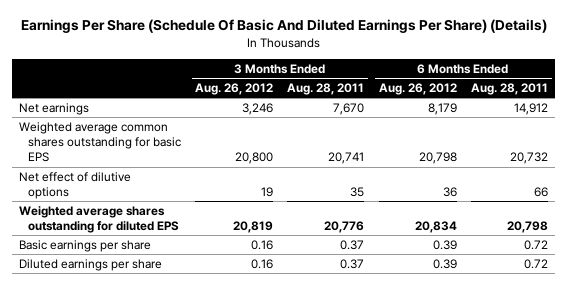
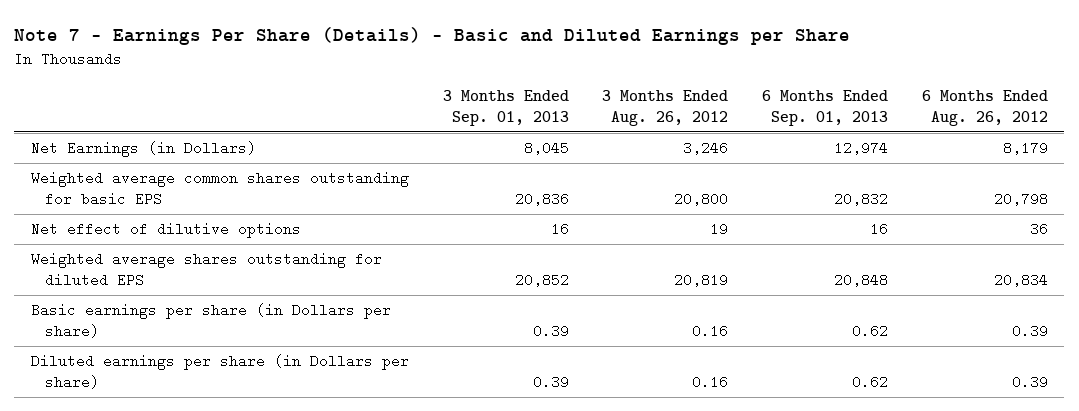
[20,19,547,34] Earnings Per Share (Schedule Of Basic And Diluted Earnings Per Share) (Details) -> [14,26,851,45] Note 7 - Earnings Per Share (Details) - Basic and Diluted Earnings per Share
[287,82,365,95] Aug. 28, 2011 -> none
[471,82,549,95] Aug. 28, 2011 -> none
none -> [442,89,569,126] 3 Months Ended Sep. 01, 2013
none -> [761,89,888,126] 6 Months Ended Sep. 01, 2013
[18,102,89,115] Net earnings -> [31,140,257,157] Net Earnings (in Dollars)
[18,239,151,252] Basic earnings per share -> [31,302,392,339] Basic earnings per share (in Dollars per share)
[18,258,162,271] Diluted earnings per share -> [31,353,410,390] Diluted earnings per share (in Dollars per share)

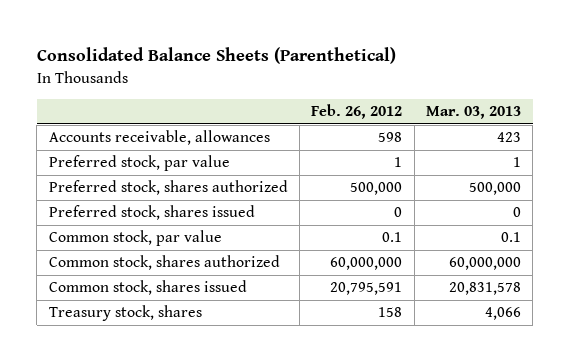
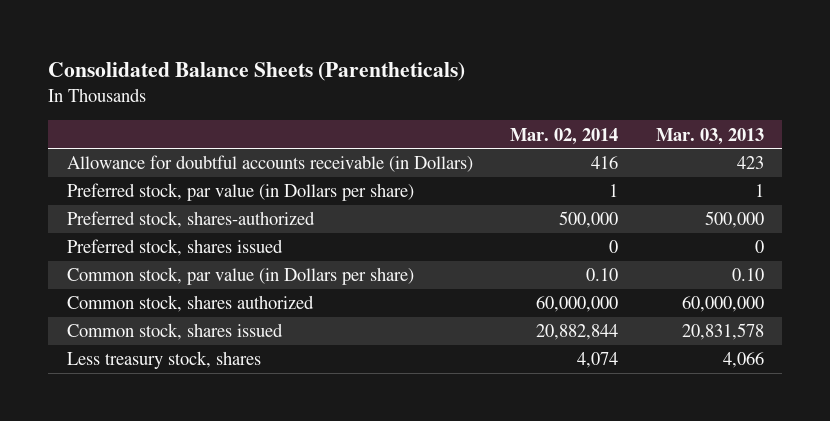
[36,47,396,65] Consolidated Balance Sheets (Parenthetical) -> [48,61,466,81] Consolidated Balance Sheets (Parentheticals)
[311,104,403,120] Feb. 26, 2012 -> none
none -> [510,127,619,145] Mar. 02, 2014
[48,130,270,146] Accounts receivable, allowances -> [66,155,473,173] Allowance for doubtful accounts receivable (in Dollars)
[48,155,230,172] Preferred stock, par value -> [66,183,414,202] Preferred stock, par value (in Dollars per share)
[48,180,288,196] Preferred stock, shares authorized -> [66,211,315,229] Preferred stock, shares-authorized
[48,230,222,247] Common stock, par value -> [66,267,414,286] Common stock, par value (in Dollars per share)
[501,232,522,243] 0.1 -> [731,268,764,282] 0.10
[48,305,202,322] Treasury stock, shares -> [66,351,261,370] Less treasury stock, shares

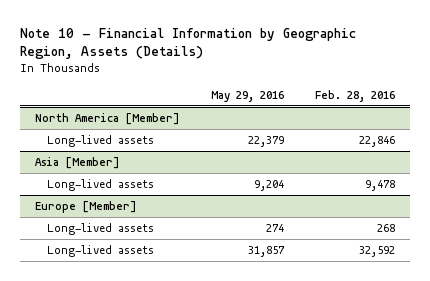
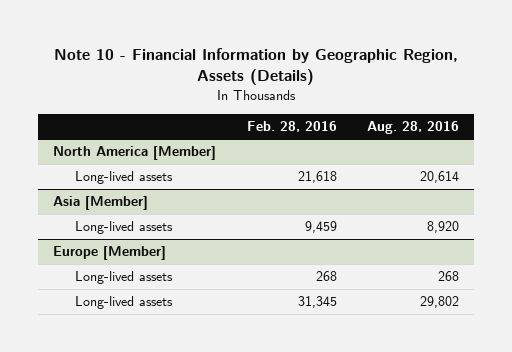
[211,90,285,102] May 29, 2016 -> none
none -> [367,120,460,134] Aug. 28, 2016
[358,136,395,148] 22,846 -> [297,171,337,184] 21,618
[364,180,395,192] 9,478 -> [304,221,337,234] 9,459
[358,246,395,258] 32,592 -> [297,296,337,309] 31,345

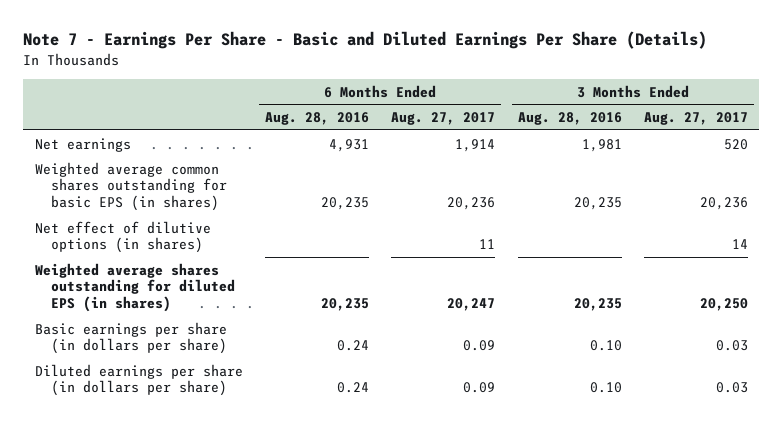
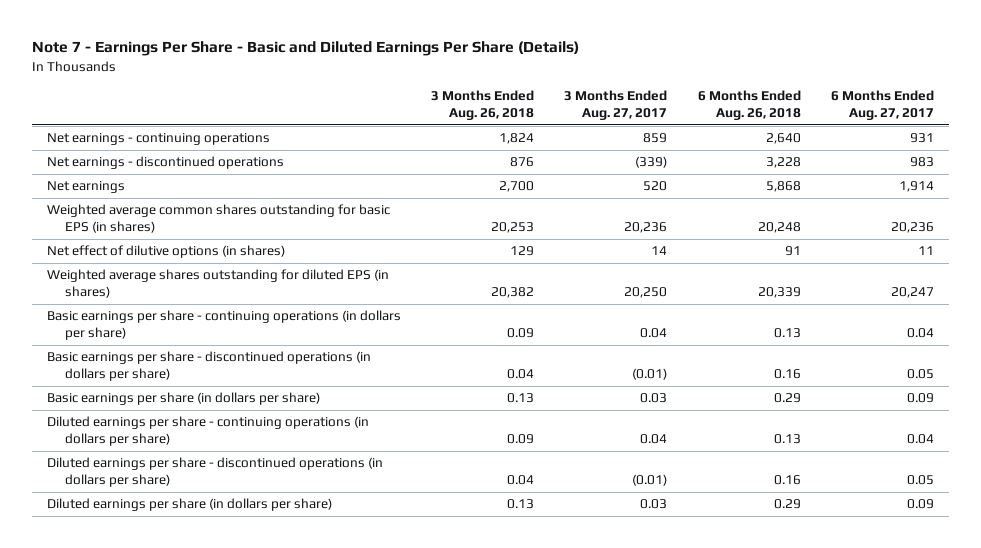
[264,111,369,125] Aug. 28, 2016 -> none
[517,111,622,125] Aug. 28, 2016 -> none
none -> [431,90,535,121] 3 Months Ended Aug. 26, 2018
none -> [697,90,801,121] 6 Months Ended Aug. 26, 2018
none -> [46,133,270,146] Net earnings - continuing operations
none -> [46,156,284,170] Net earnings - discontinued operations
none -> [46,310,401,341] Basic earnings per share - continuing operations (in dollars per share)
none -> [46,351,371,382] Basic earnings per share - discontinued operations (in dollars per share)
none -> [46,416,369,447] Diluted earnings per share - continuing operations (in dollars per share)
none -> [46,457,383,488] Diluted earnings per share - discontinued operations (in dollars per share)

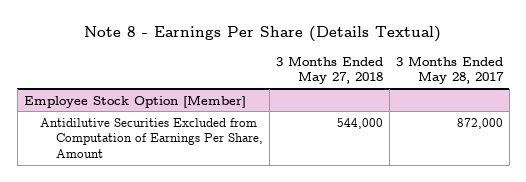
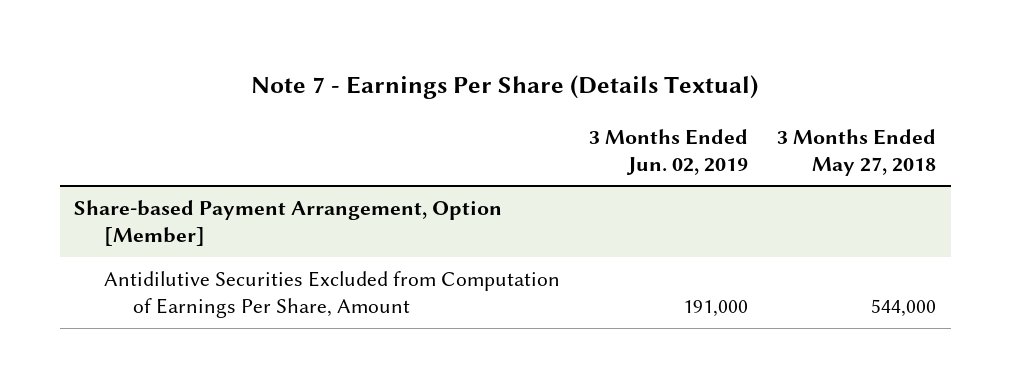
[84,26,442,43] Note 8 - Earnings Per Share (Details Textual) -> [251,75,759,100] Note 7 - Earnings Per Share (Details Textual)
[395,55,504,85] 3 Months Ended May 28, 2017 -> none
none -> [588,128,748,175] 3 Months Ended Jun. 02, 2019
[23,94,246,108] Employee Stock Option [Member] -> [74,199,503,246] Share-based Payment Arrangement, Option [Member]

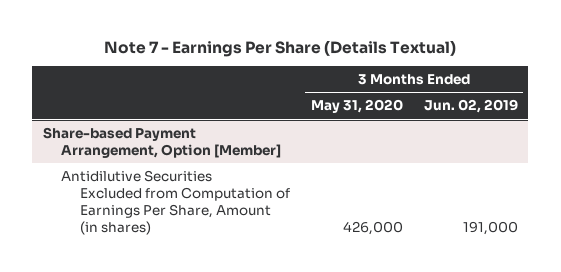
[777,128,937,176] 3 Months Ended May 27, 2018 -> none
none -> [310,99,403,114] May 31, 2020
[103,270,560,318] Antidilutive Securities Excluded from Computation of Earnings Per Share, Amount -> [61,169,290,235] Antidilutive Securities Excluded from Computation of Earnings Per Share, Amount (in shares)

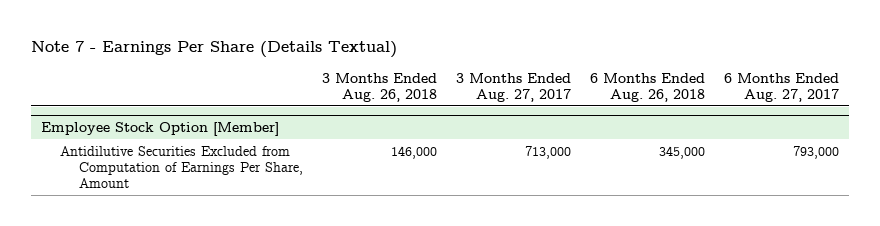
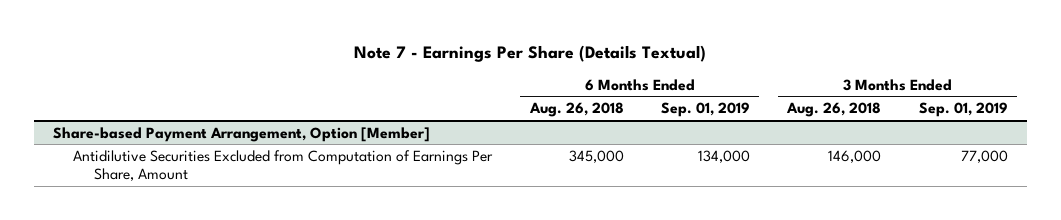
[456,72,572,102] 3 Months Ended Aug. 27, 2017 -> none
[724,72,840,102] 6 Months Ended Aug. 27, 2017 -> none
none -> [661,102,751,118] Sep. 01, 2019
none -> [918,102,1008,118] Sep. 01, 2019
[40,121,279,136] Employee Stock Option [Member] -> [53,126,431,142] Share-based Payment Arrangement, Option [Member]

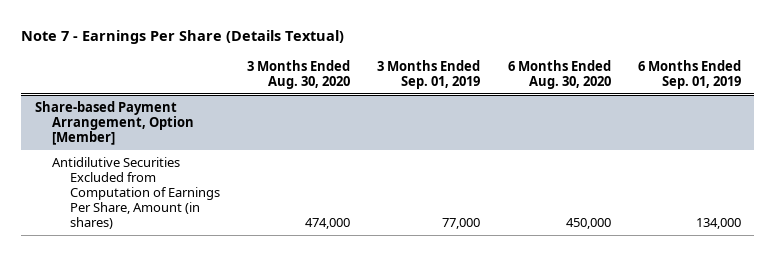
[528,102,624,118] Aug. 26, 2018 -> none
[786,102,882,118] Aug. 26, 2018 -> none
none -> [247,59,351,89] 3 Months Ended Aug. 30, 2020
none -> [507,59,611,89] 6 Months Ended Aug. 30, 2020
[73,149,494,182] Antidilutive Securities Excluded from Computation of Earnings Per Share, Amount -> [52,157,221,229] Antidilutive Securities Excluded from Computation of Earnings Per Share, Amount (in shares)

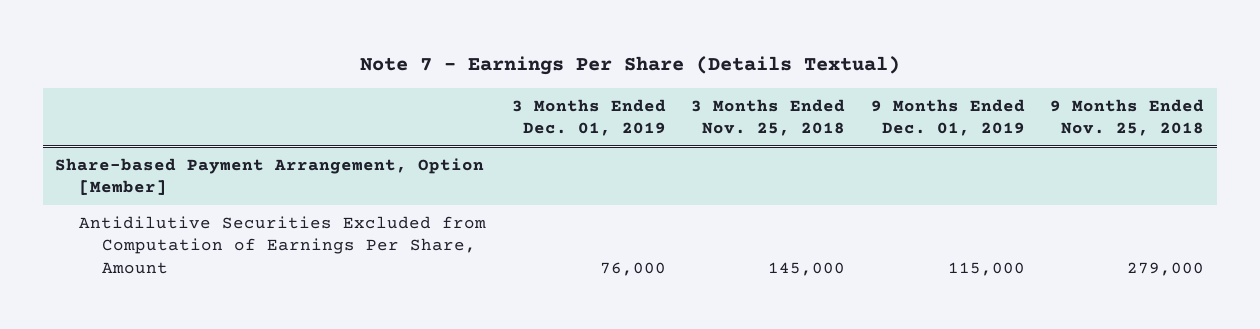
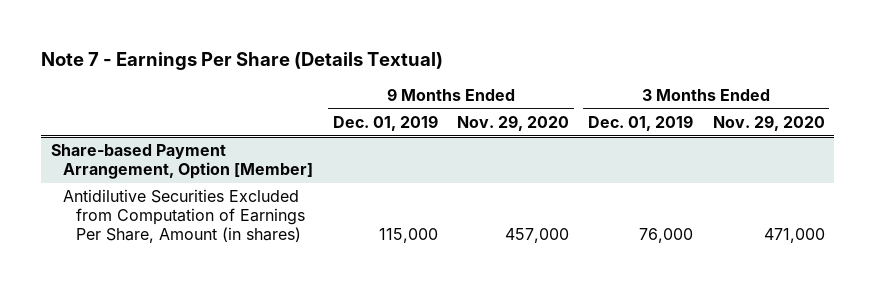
[691,98,846,137] 3 Months Ended Nov. 25, 2018 -> none
[1050,98,1205,137] 9 Months Ended Nov. 25, 2018 -> none
none -> [456,114,569,131] Nov. 29, 2020
none -> [712,114,825,131] Nov. 29, 2020
[78,216,486,274] Antidilutive Securities Excluded from Computation of Earnings Per Share, Amount -> [63,189,305,244] Antidilutive Securities Excluded from Computation of Earnings Per Share, Amount (in shares)

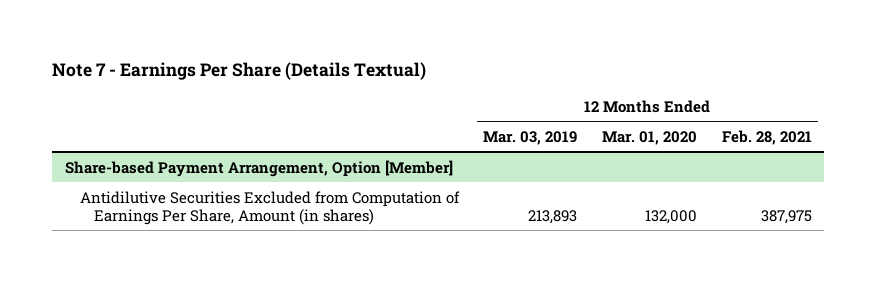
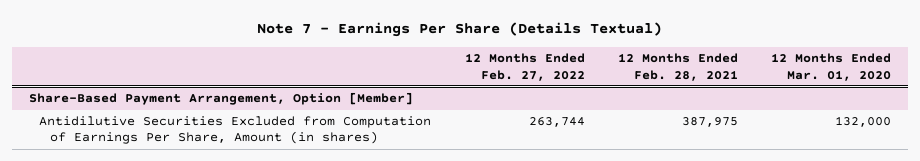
[483,130,578,145] Mar. 03, 2019 -> none
none -> [464,53,585,81] 12 Months Ended Feb. 27, 2022
[64,159,453,177] Share-based Payment Arrangement, Option [Member] -> [28,92,413,106] Share-Based Payment Arrangement, Option [Member]

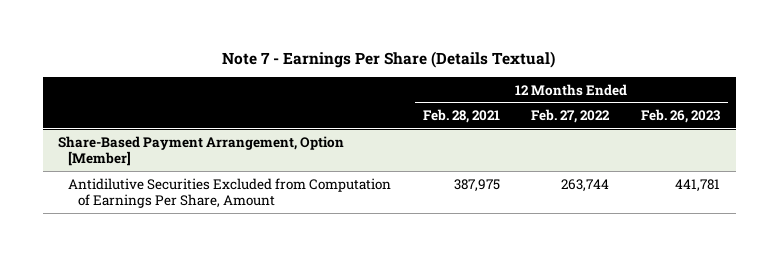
[771,53,892,81] 12 Months Ended Mar. 01, 2020 -> none
none -> [641,109,721,124] Feb. 26, 2023
[39,116,432,145] Antidilutive Securities Excluded from Computation of Earnings Per Share, Amount (in shares) -> [68,177,392,208] Antidilutive Securities Excluded from Computation of Earnings Per Share, Amount

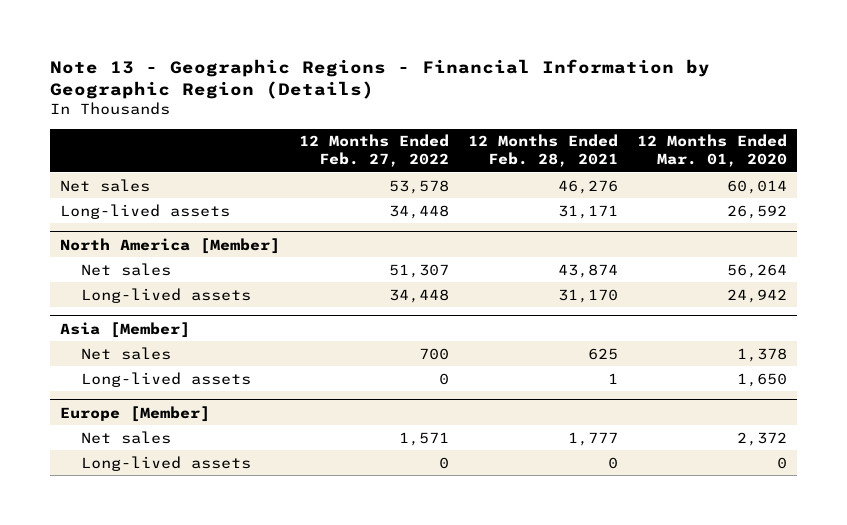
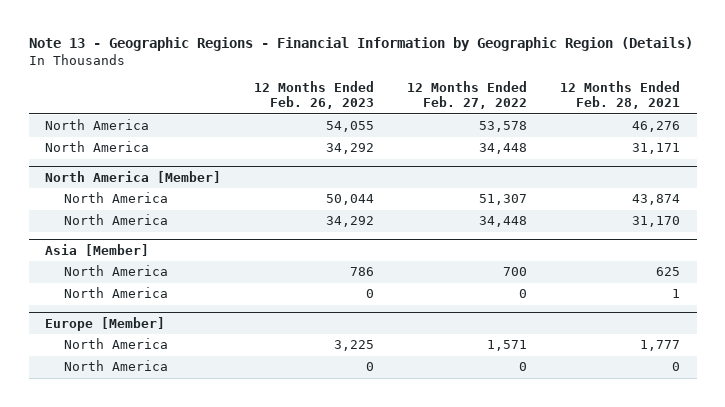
[636,134,787,168] 12 Months Ended Mar. 01, 2020 -> none
none -> [254,81,375,110] 12 Months Ended Feb. 26, 2023
[59,178,150,192] Net sales -> [45,119,150,131] North America
[59,203,230,219] Long-lived assets -> [45,141,150,153] North America
[80,262,171,276] Net sales -> [63,192,168,204] North America
[80,287,251,303] Long-lived assets -> [63,214,168,226] North America
[80,346,171,360] Net sales -> [63,265,168,277] North America
[80,371,251,387] Long-lived assets -> [63,287,168,299] North America
[80,430,171,444] Net sales -> [63,338,168,350] North America
[80,455,251,471] Long-lived assets -> [63,360,168,372] North America

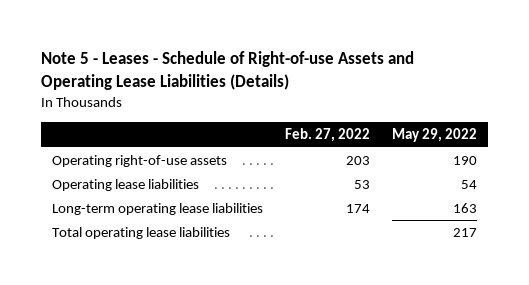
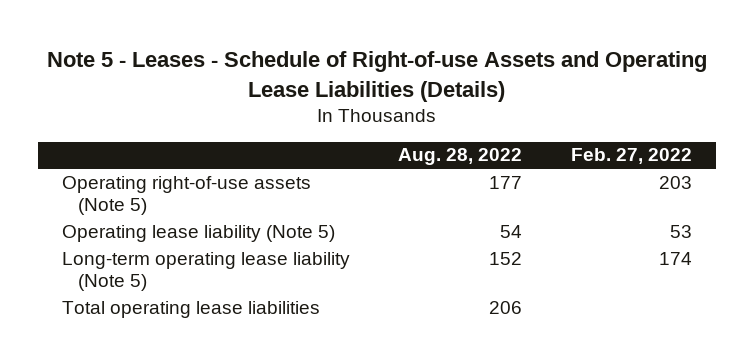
[392,128,478,143] May 29, 2022 -> none
none -> [398,148,523,166] Aug. 28, 2022
[52,155,228,168] Operating right-of-use assets -> [61,175,311,216] Operating right-of-use assets (Note 5)
[52,179,200,192] Operating lease liabilities -> [61,224,335,242] Operating lease liability (Note 5)
[52,203,264,216] Long-term operating lease liabilities -> [61,251,350,292] Long-term operating lease liability (Note 5)

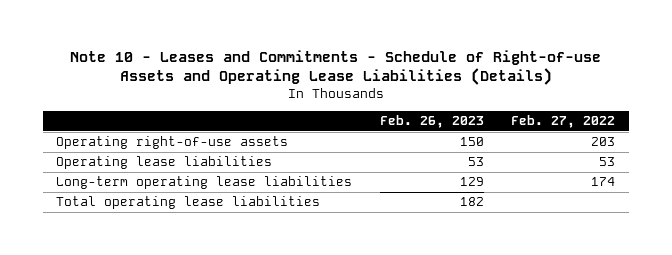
[46,51,707,102] Note 5 - Leases - Schedule of Right-of-use Assets and Operating Lease Liabilities (Details) -> [69,50,601,86] Note 10 - Leases and Commitments - Schedule of Right-of-use Assets and Operating Lease Liabilities (Details)
[398,148,523,166] Aug. 28, 2022 -> none
none -> [379,115,484,129] Feb. 26, 2023
[61,175,311,216] Operating right-of-use assets (Note 5) -> [56,136,289,150] Operating right-of-use assets
[61,224,335,242] Operating lease liability (Note 5) -> [56,156,273,170] Operating lease liabilities
[61,251,350,292] Long-term operating lease liability (Note 5) -> [56,176,353,190] Long-term operating lease liabilities

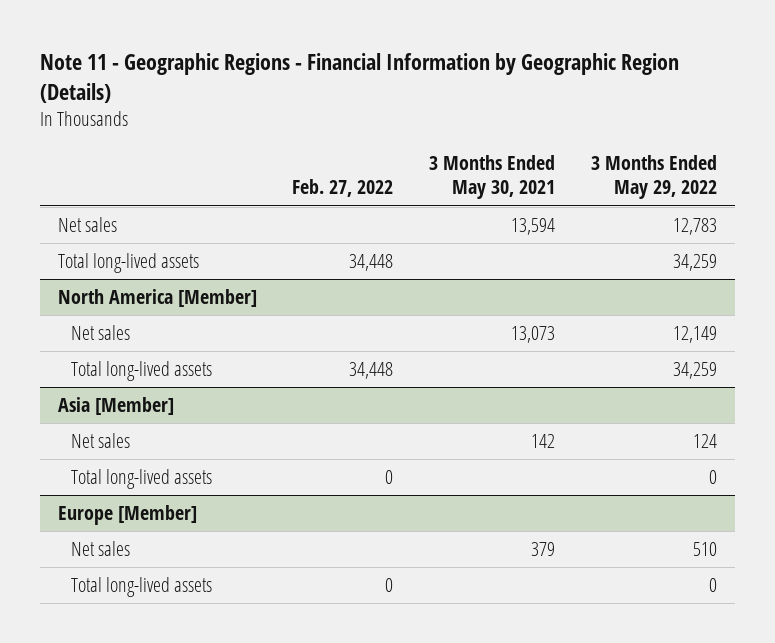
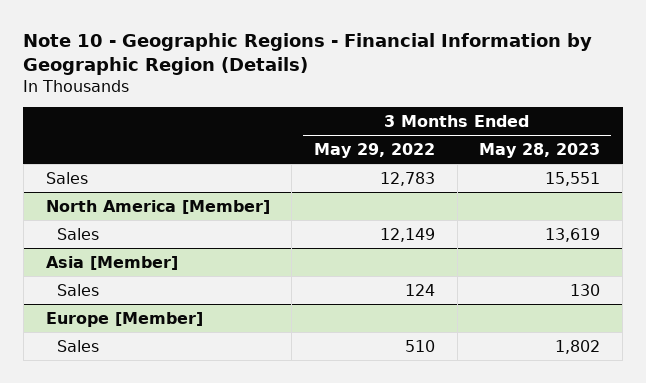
[39,52,679,103] Note 11 - Geographic Regions - Financial Information by Geographic Region (Details) -> [23,33,593,75] Note 10 - Geographic Regions - Financial Information by Geographic Region (Details)
[292,179,394,198] Feb. 27, 2022 -> none
[429,155,556,200] 3 Months Ended May 30, 2021 -> none
none -> [479,142,601,158] May 28, 2023
[57,252,199,273] Total long-lived assets -> none
[57,216,117,232] Net sales -> [45,171,88,184] Sales
[71,360,213,381] Total long-lived assets -> none
[71,324,131,340] Net sales -> [56,227,99,240] Sales
[71,468,213,489] Total long-lived assets -> none
[71,432,131,448] Net sales -> [56,283,99,296] Sales
[71,576,213,597] Total long-lived assets -> none
[71,540,131,556] Net sales -> [56,339,99,352] Sales

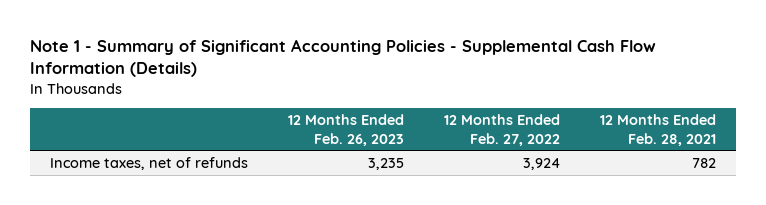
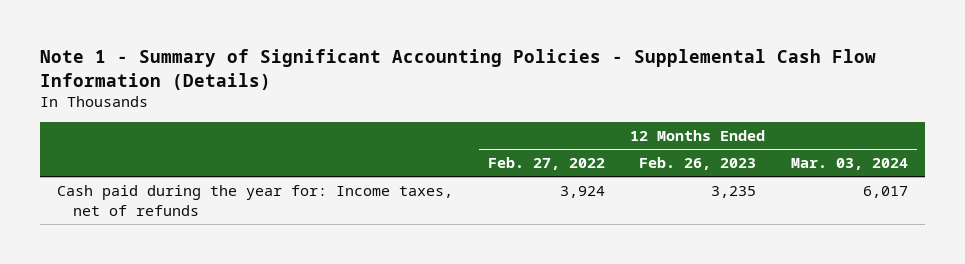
[599,114,716,146] 12 Months Ended Feb. 28, 2021 -> none
none -> [790,158,908,171] Mar. 03, 2024
[49,156,248,170] Income taxes, net of refunds -> [56,184,453,216] Cash paid during the year for: Income taxes, net of refunds

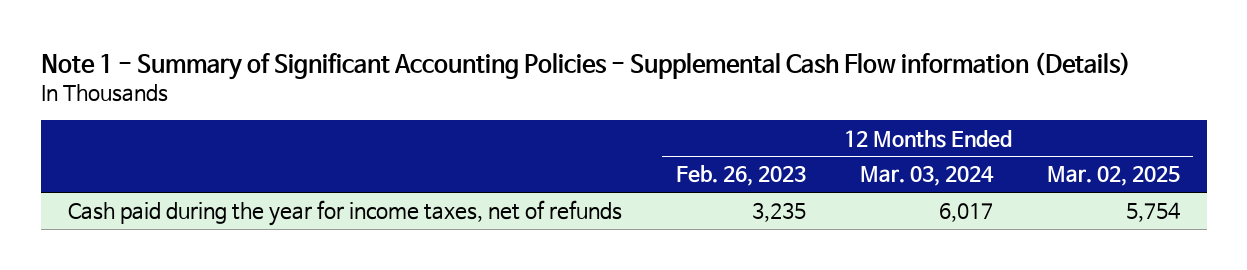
[39,49,876,90] Note 1 - Summary of Significant Accounting Policies - Supplemental Cash Flow Information (Details) -> [40,52,1131,81] Note 1 - Summary of Significant Accounting Policies - Supplemental Cash Flow information (Details)
[487,157,605,171] Feb. 27, 2022 -> none
none -> [1046,166,1180,187] Mar. 02, 2025
[56,184,453,216] Cash paid during the year for: Income taxes, net of refunds -> [67,200,622,227] Cash paid during the year for income taxes, net of refunds

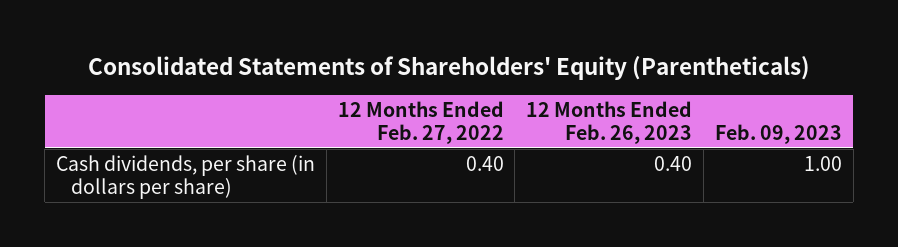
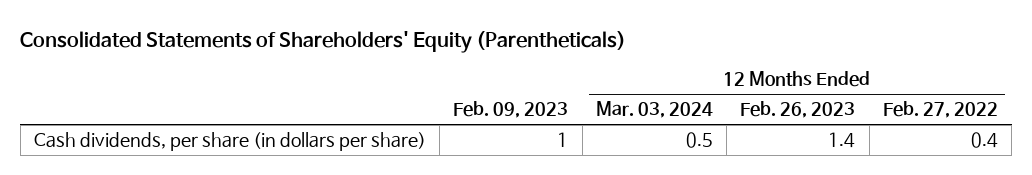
none -> [595,101,713,119] Mar. 03, 2024
[465,155,504,171] 0.40 -> [970,132,998,149] 0.4
[654,155,693,171] 0.40 -> [828,132,856,149] 1.4
[804,155,843,171] 1.00 -> [557,132,569,148] 1

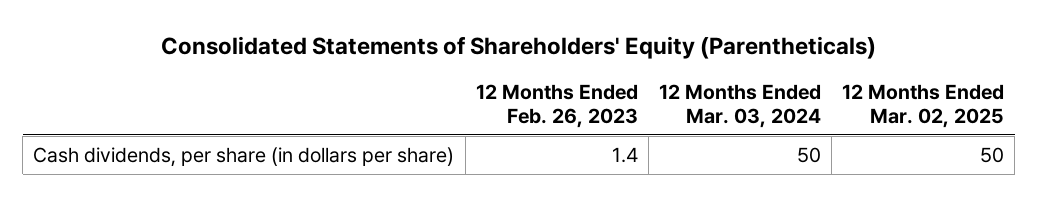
[453,101,569,119] Feb. 09, 2023 -> none
[882,101,998,119] Feb. 27, 2022 -> none
none -> [841,84,1004,129] 12 Months Ended Mar. 02, 2025
[685,132,713,149] 0.5 -> [796,146,821,163] 50

